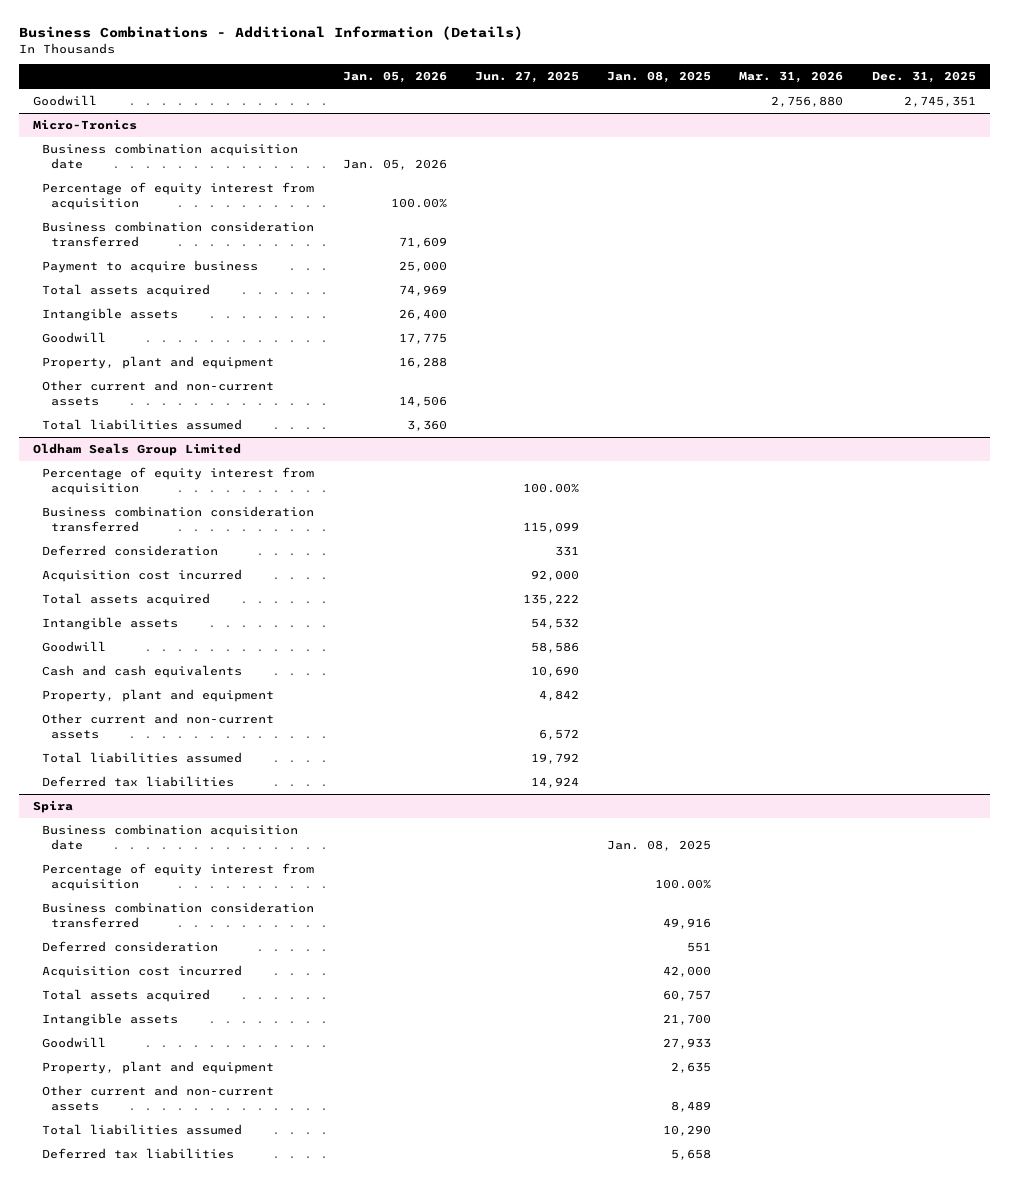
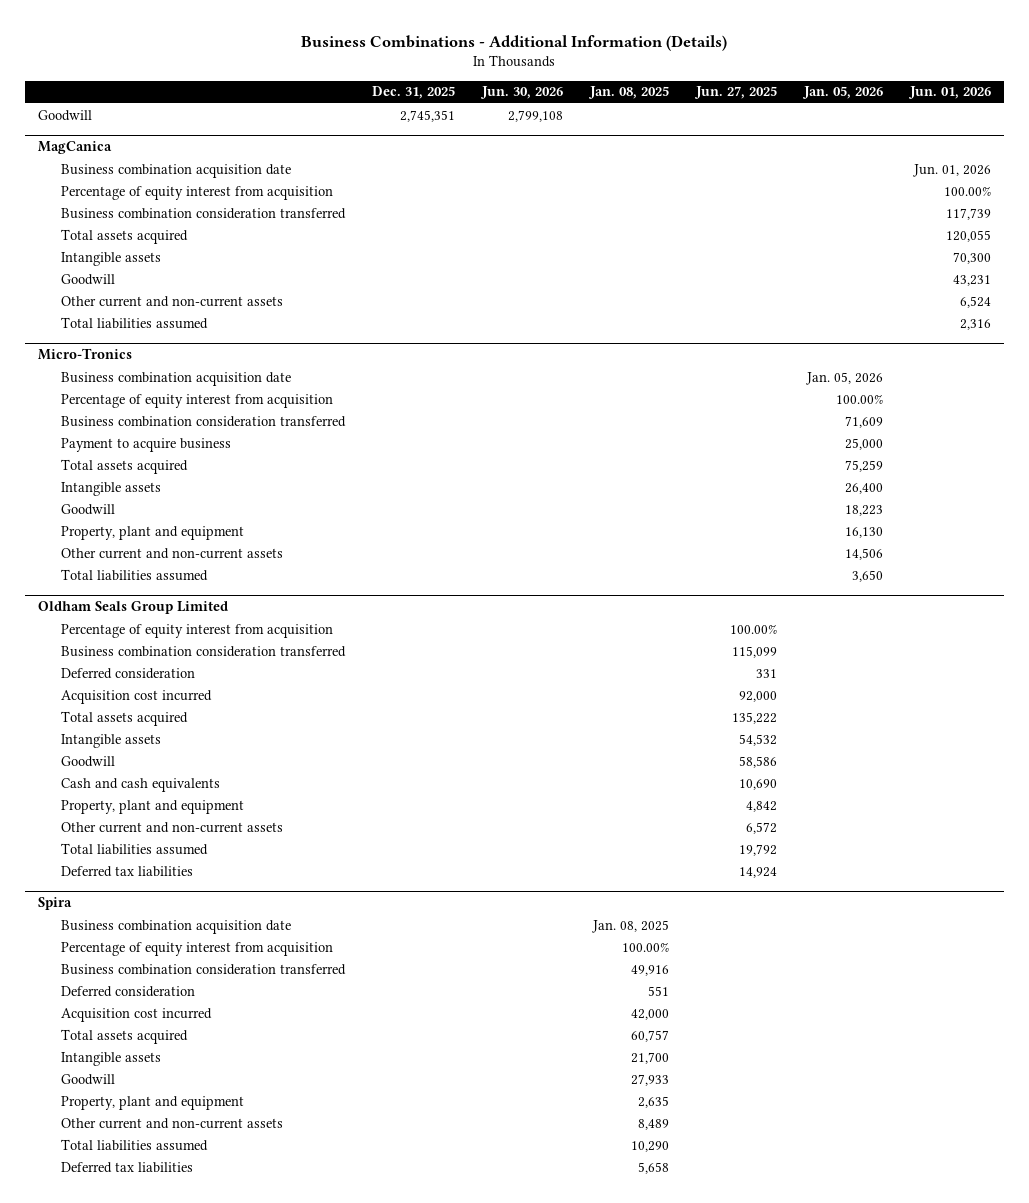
[739,71,844,84] Mar. 31, 2026 -> none
none -> [479,86,563,100] Jun. 30, 2026
none -> [907,86,991,100] Jun. 01, 2026
none -> [38,141,113,155] MagCanica
none -> [60,163,291,178] Business combination acquisition date
none -> [60,185,333,200] Percentage of equity interest from acquisition
none -> [60,207,346,219] Business combination consideration transferred
none -> [60,228,188,244] Total assets acquired
none -> [60,251,161,266] Intangible assets
none -> [60,273,115,285] Goodwill
none -> [60,295,283,307] Other current and non-current assets
none -> [60,316,208,329] Total liabilities assumed
[398,284,447,296] 74,969 -> [844,459,883,472] 75,259
[398,332,447,344] 17,775 -> [844,504,883,516] 18,223
[398,356,447,368] 16,288 -> [844,526,883,538] 16,130
[406,419,447,431] 3,360 -> [851,569,883,582] 3,650

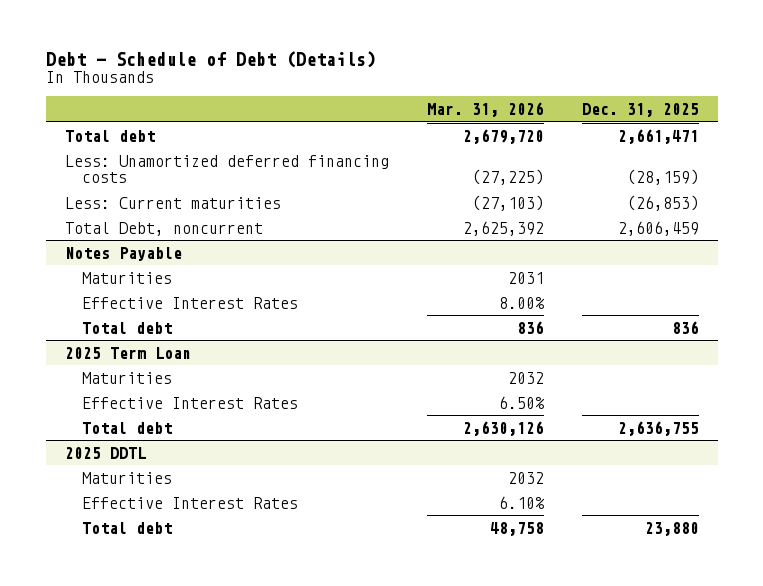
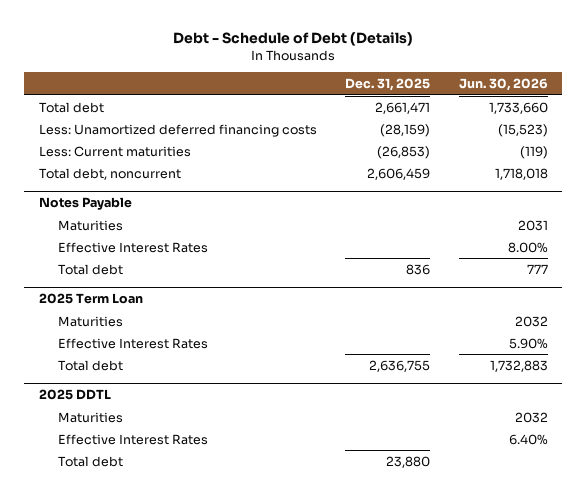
[426,101,544,117] Mar. 31, 2026 -> none
none -> [458,77,548,91] Jun. 30, 2026
[64,221,263,236] Total Debt, noncurrent -> [38,167,181,180] Total debt, noncurrent

